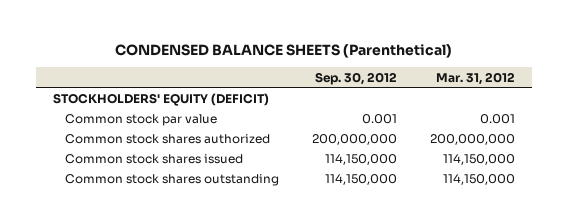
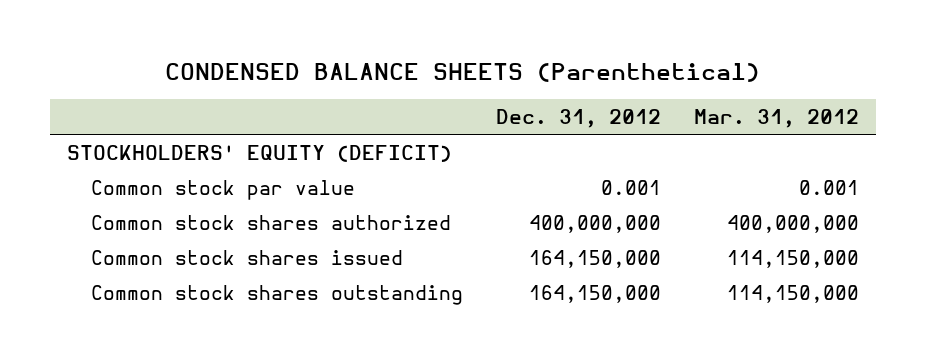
[315,71,398,85] Sep. 30, 2012 -> none
none -> [496,109,662,129] Dec. 31, 2012
[430,133,516,145] 200,000,000 -> [727,214,860,233] 400,000,000

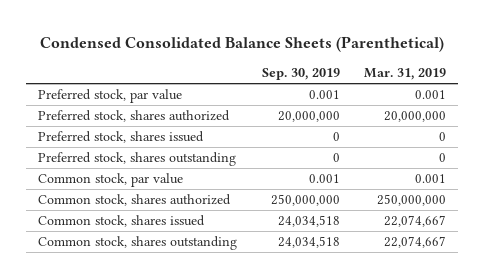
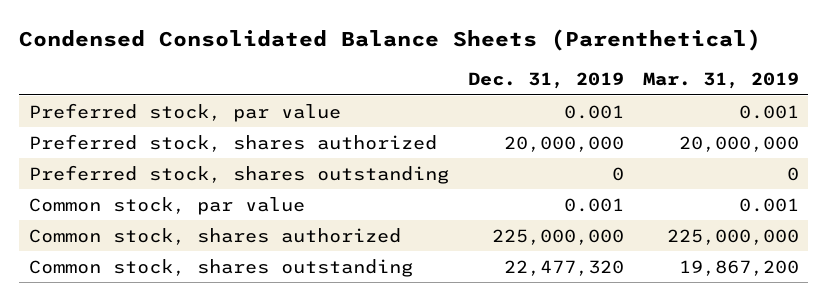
[261,68,340,81] Sep. 30, 2019 -> none
none -> [467,71,624,89] Dec. 31, 2019
[38,131,205,144] Preferred stock, shares issued -> none
[38,215,206,228] Common stock, shares issued -> none
[377,194,447,207] 250,000,000 -> [666,228,799,245] 225,000,000
[384,236,447,249] 22,074,667 -> [678,259,799,276] 19,867,200

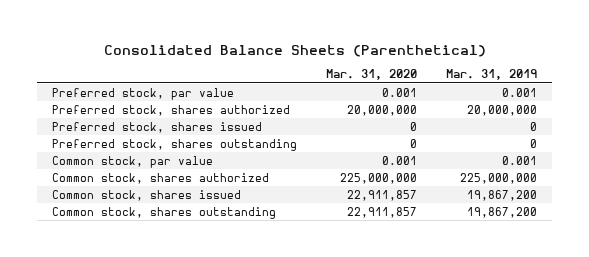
[19,28,762,51] Condensed Consolidated Balance Sheets (Parenthetical) -> [103,44,486,57] Consolidated Balance Sheets (Parenthetical)
[467,71,624,89] Dec. 31, 2019 -> none
none -> [326,69,418,81] Mar. 31, 2020
none -> [52,121,263,133] Preferred stock, shares issued
none -> [52,189,242,201] Common stock, shares issued

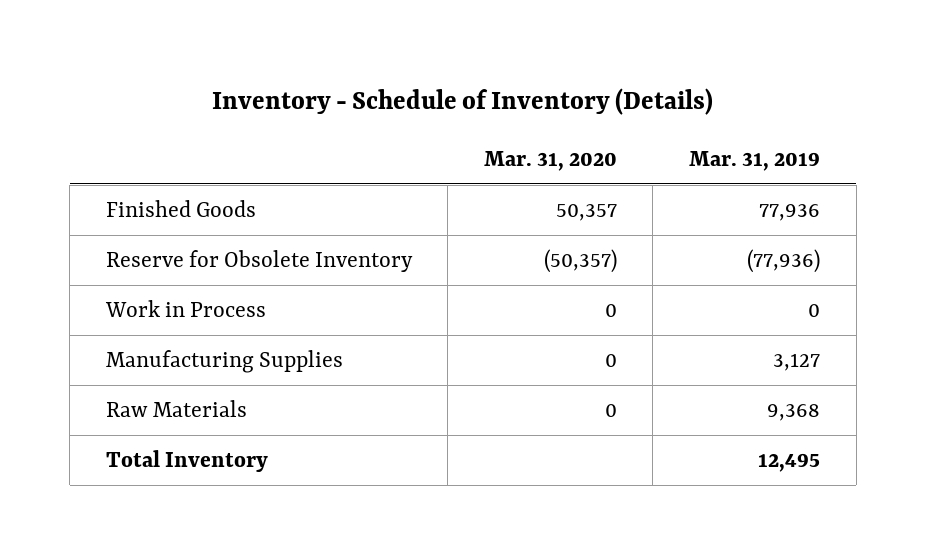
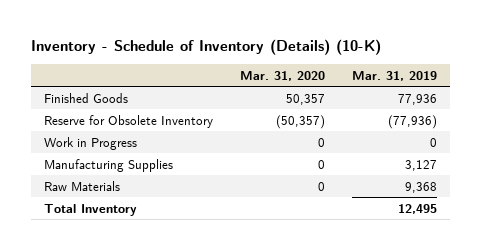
[211,87,713,115] Inventory - Schedule of Inventory (Details) -> [30,39,381,56] Inventory - Schedule of Inventory (Details) (10-K)
[104,300,266,318] Work in Process -> [44,136,138,150] Work in Progress

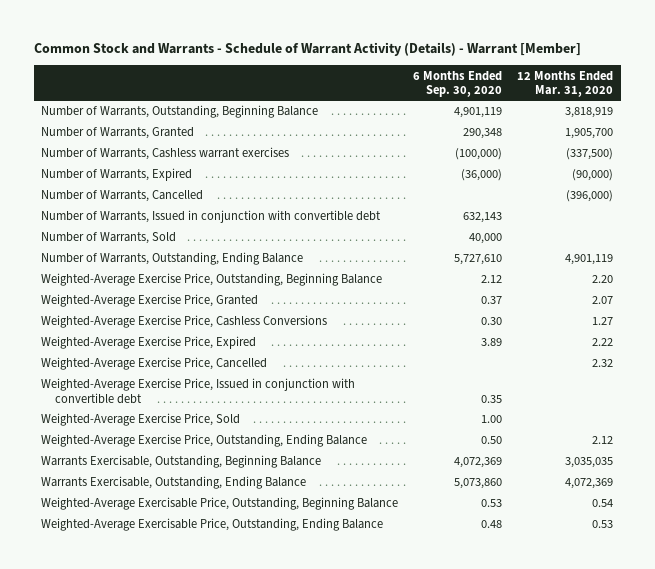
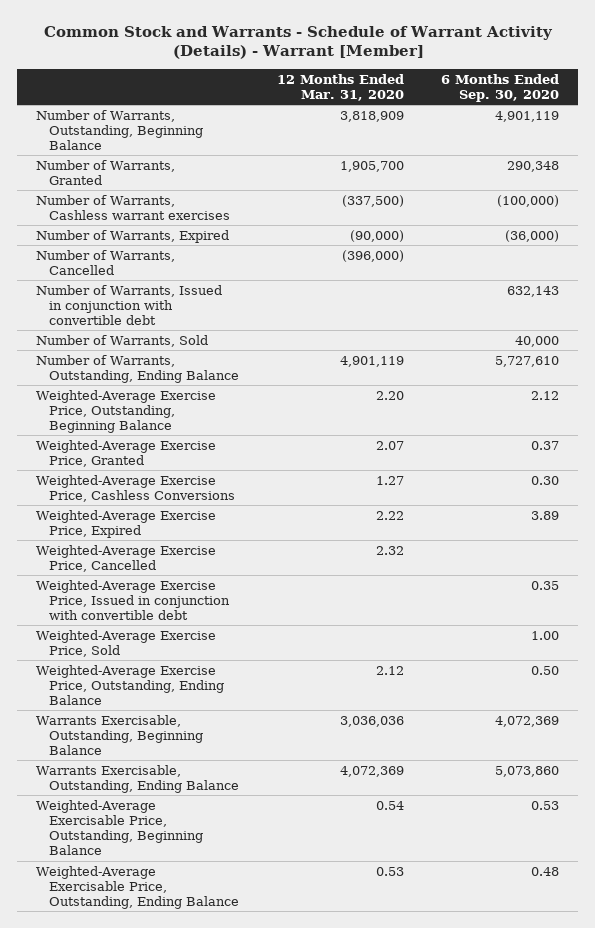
[565,107,614,119] 3,818,919 -> [339,110,404,122] 3,818,909
[565,457,614,469] 3,035,035 -> [339,715,404,727] 3,036,036

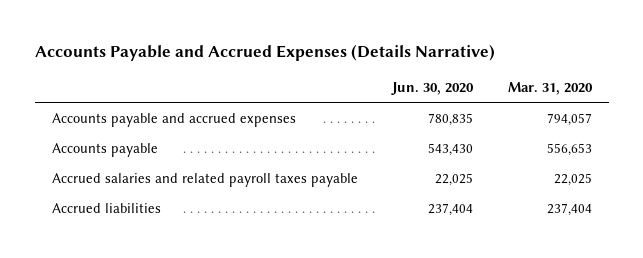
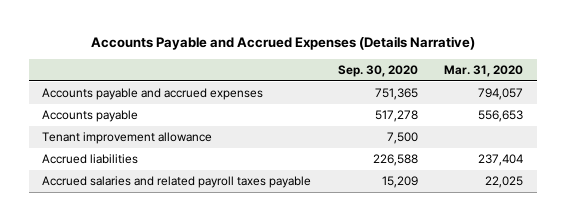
[391,81,475,95] Jun. 30, 2020 -> none
none -> [337,65,418,78] Sep. 30, 2020
none -> [42,132,213,145] Tenant improvement allowance
[51,172,358,187] Accrued salaries and related payroll taxes payable -> [42,176,312,189] Accrued salaries and related payroll taxes payable

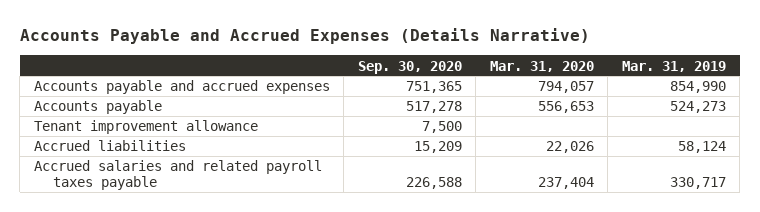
none -> [621,60,726,72] Mar. 31, 2019
[372,154,418,167] 226,588 -> [413,141,462,154] 15,209
[478,154,524,167] 237,404 -> [545,141,594,154] 22,026
[381,176,418,189] 15,209 -> [405,177,462,190] 226,588
[485,176,524,189] 22,025 -> [537,177,594,190] 237,404

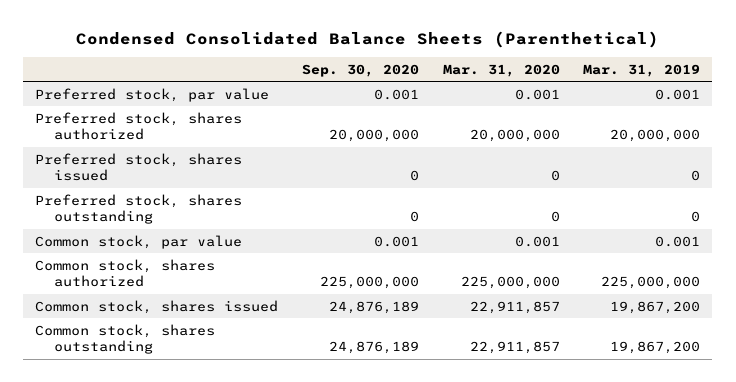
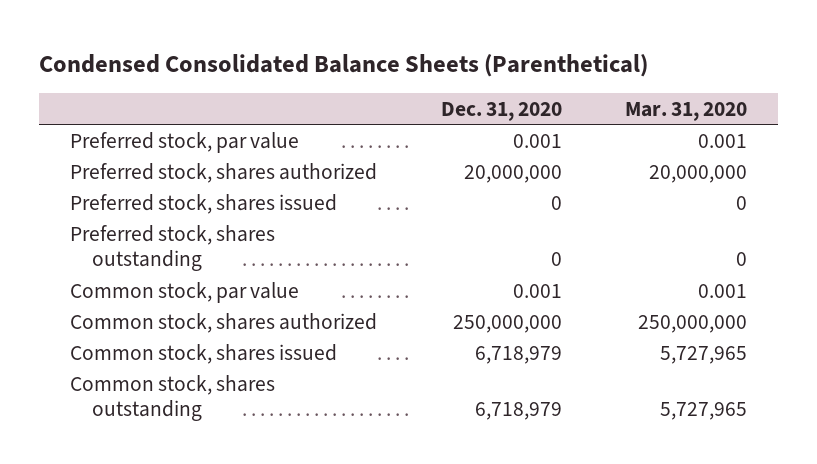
[302,63,420,77] Sep. 30, 2020 -> none
[583,63,701,77] Mar. 31, 2019 -> none
none -> [440,101,562,121] Dec. 31, 2020
[460,276,560,290] 225,000,000 -> [637,314,747,333] 250,000,000
[469,300,560,314] 22,911,857 -> [659,345,747,364] 5,727,965
[469,341,560,355] 22,911,857 -> [659,402,747,421] 5,727,965

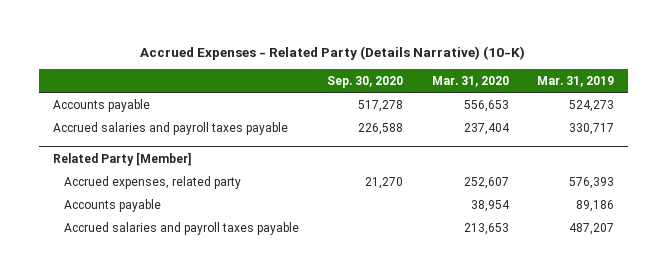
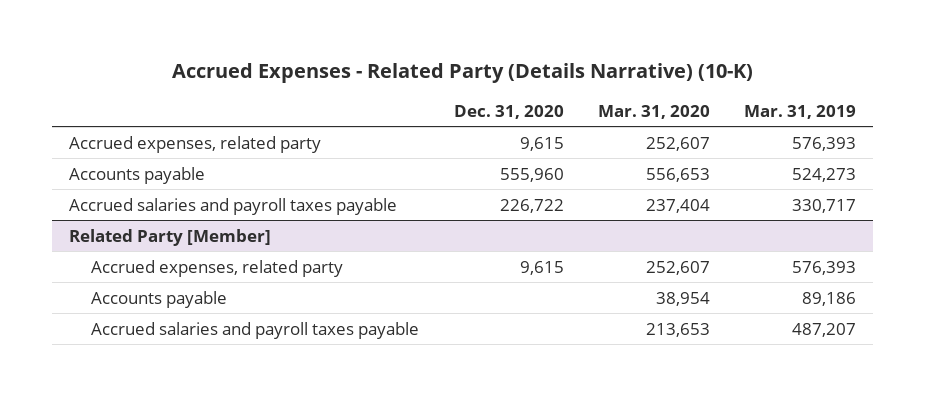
[327,76,404,89] Sep. 30, 2020 -> none
none -> [453,104,564,119] Dec. 31, 2020
none -> [69,135,322,153] Accrued expenses, related party

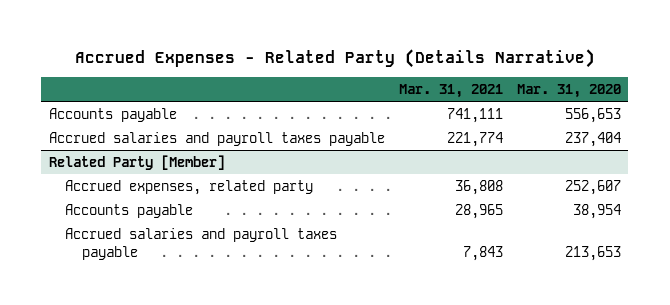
[171,63,753,84] Accrued Expenses - Related Party (Details Narrative) (10-K) -> [74,48,595,68] Accrued Expenses - Related Party (Details Narrative)
[453,104,564,119] Dec. 31, 2020 -> none
[744,104,857,119] Mar. 31, 2019 -> none
none -> [398,83,503,98] Mar. 31, 2021
[69,135,322,153] Accrued expenses, related party -> none

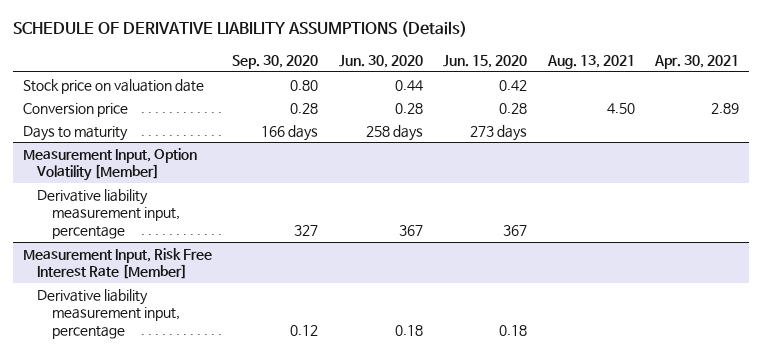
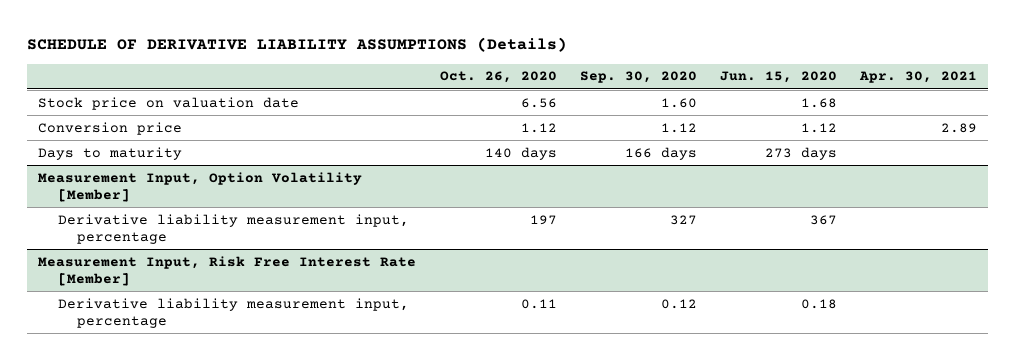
[338,55,423,69] Jun. 30, 2020 -> none
[546,55,635,70] Aug. 13, 2021 -> none
none -> [439,71,557,84] Oct. 26, 2020
[290,79,319,91] 0.80 -> [660,97,697,108] 1.60
[499,79,528,91] 0.42 -> [800,97,837,108] 1.68
[290,102,319,114] 0.28 -> [660,122,697,133] 1.12
[499,102,528,114] 0.28 -> [800,122,837,133] 1.12

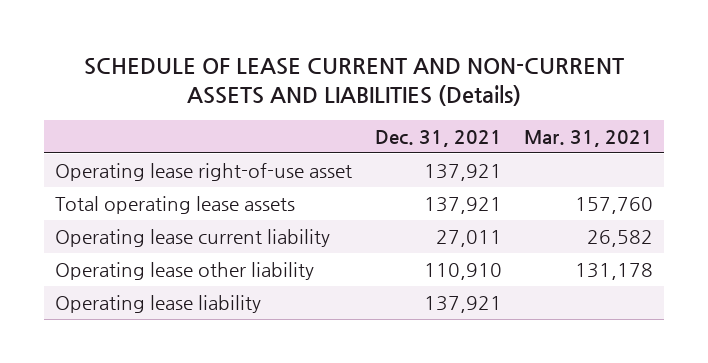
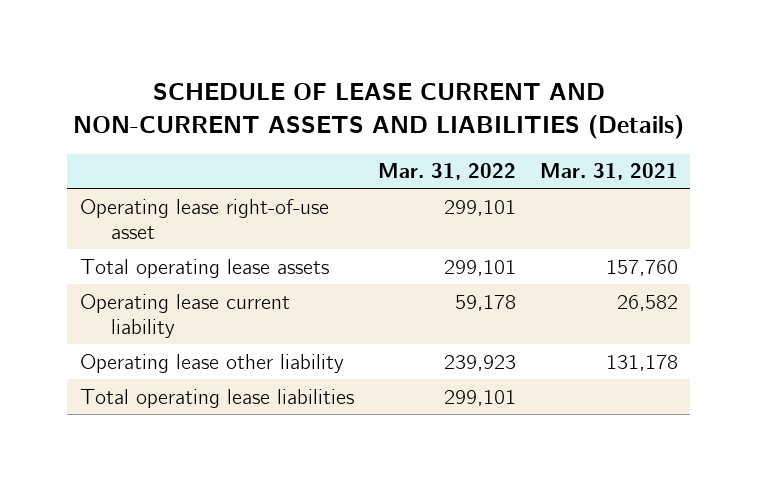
[374,129,502,147] Dec. 31, 2021 -> none
none -> [377,163,516,181] Mar. 31, 2022
[55,294,262,313] Operating lease liability -> [79,388,354,408] Total operating lease liabilities

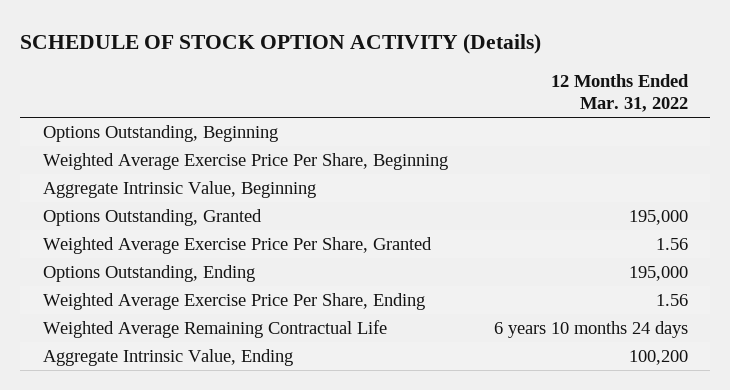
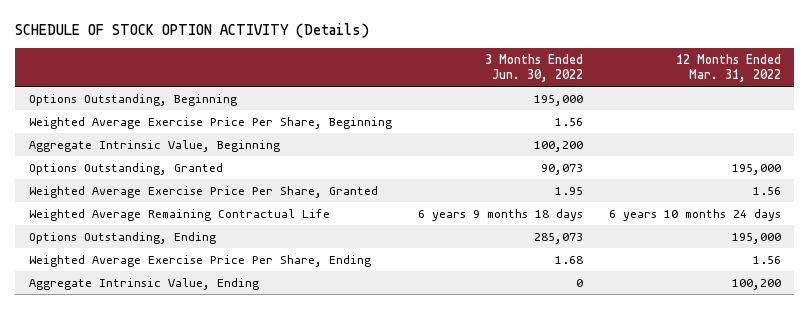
none -> [484,53,583,82] 3 Months Ended Jun. 30, 2022
[42,320,387,339] Weighted Average Remaining Contractual Life -> [28,208,330,221] Weighted Average Remaining Contractual Life

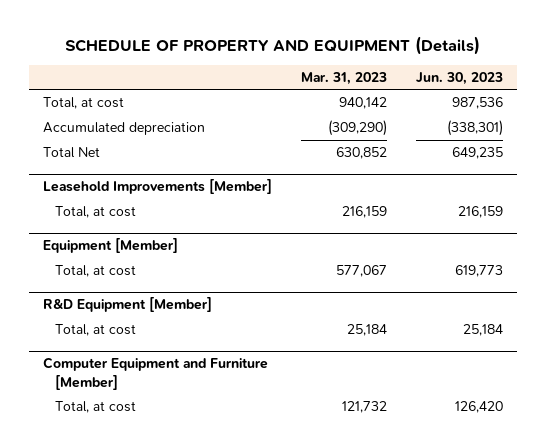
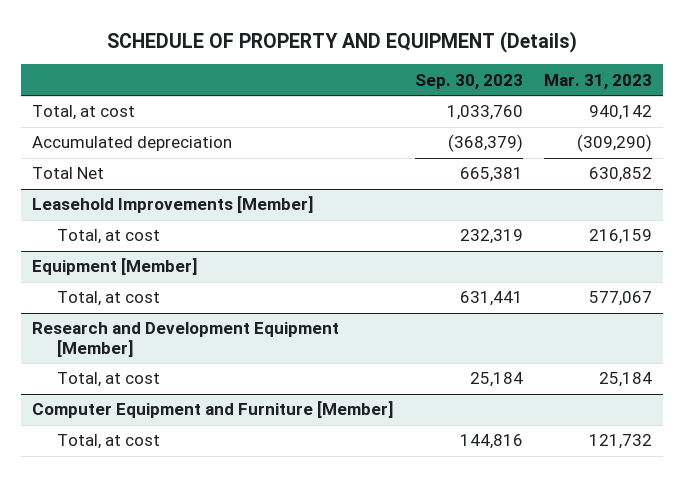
[415,71,503,85] Jun. 30, 2023 -> none
none -> [414,73,523,89] Sep. 30, 2023
[42,297,212,313] R&D Equipment [Member] -> [32,322,340,357] Research and Development Equipment [Member]

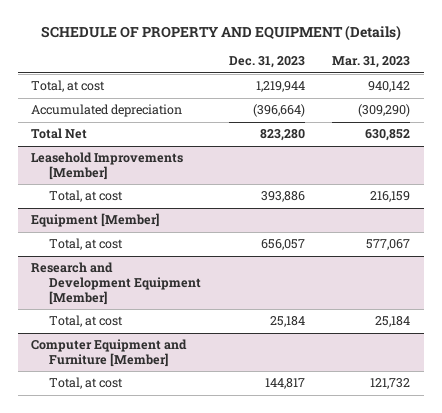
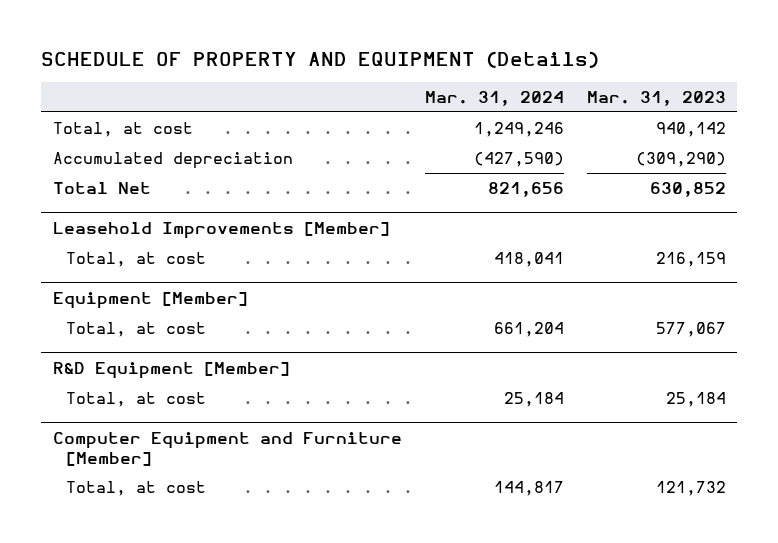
[228,56,305,69] Dec. 31, 2023 -> none
none -> [424,91,564,107] Mar. 31, 2024
[31,262,202,305] Research and Development Equipment [Member] -> [52,361,290,379] R&D Equipment [Member]

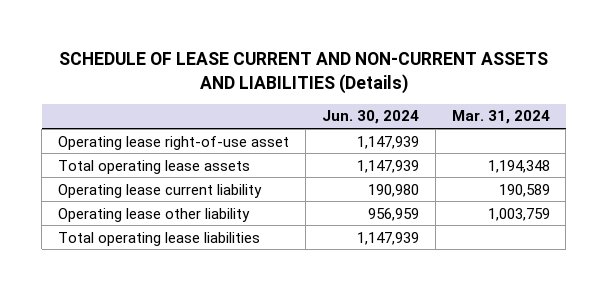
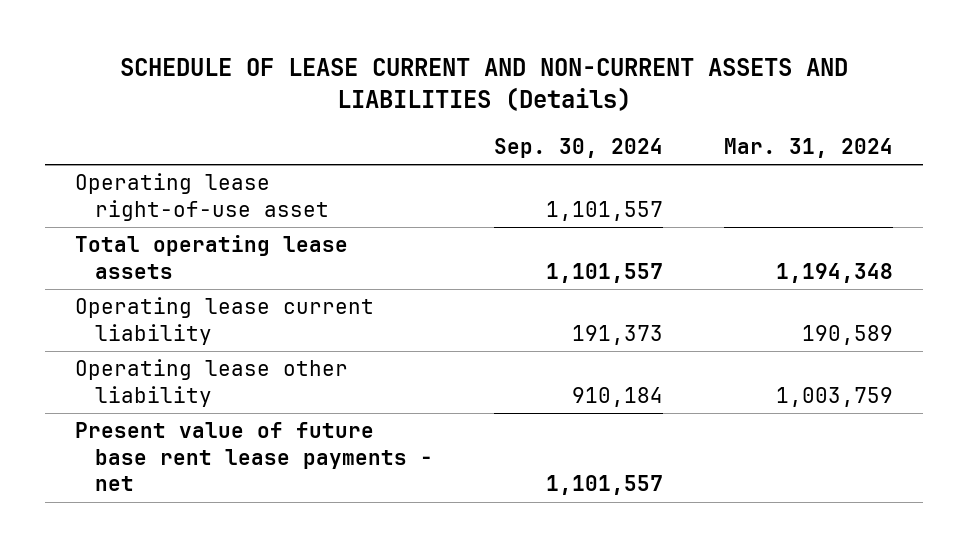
[321,110,419,125] Jun. 30, 2024 -> none
none -> [493,137,663,158] Sep. 30, 2024
[58,231,261,246] Total operating lease liabilities -> [75,422,433,492] Present value of future base rent lease payments - net

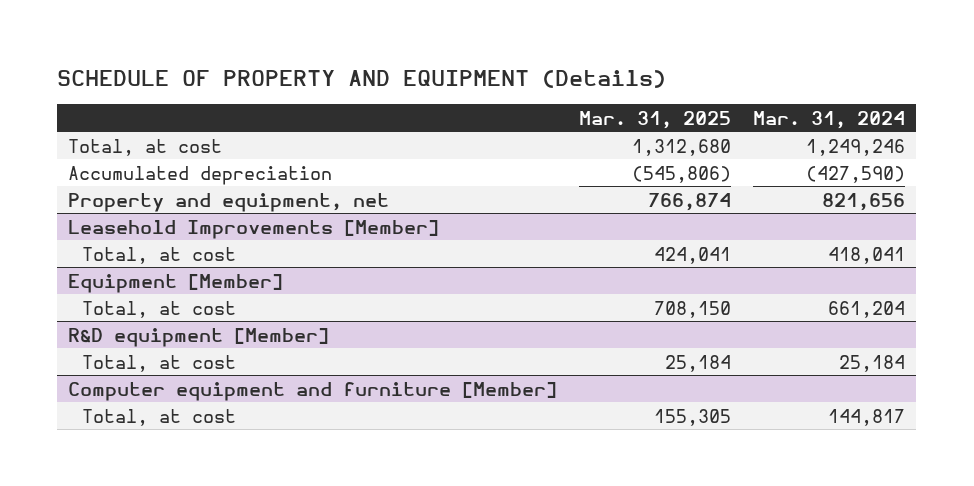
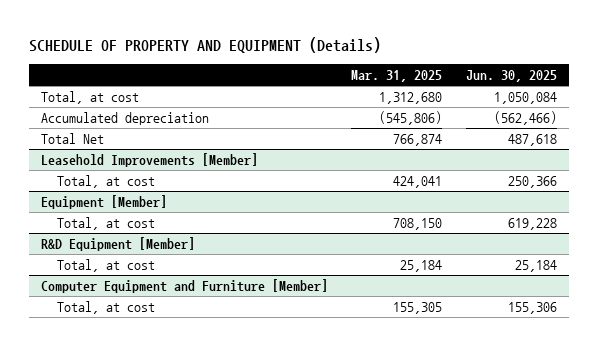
[753,110,906,129] Mar. 31, 2024 -> none
none -> [465,70,557,83] Jun. 30, 2025
[68,192,390,212] Property and equipment, net -> [40,133,104,145] Total Net
[68,327,330,347] R&D equipment [Member] -> [40,237,195,252] R&D Equipment [Member]
[68,381,558,401] Computer equipment and furniture [Member] -> [40,279,328,294] Computer Equipment and Furniture [Member]

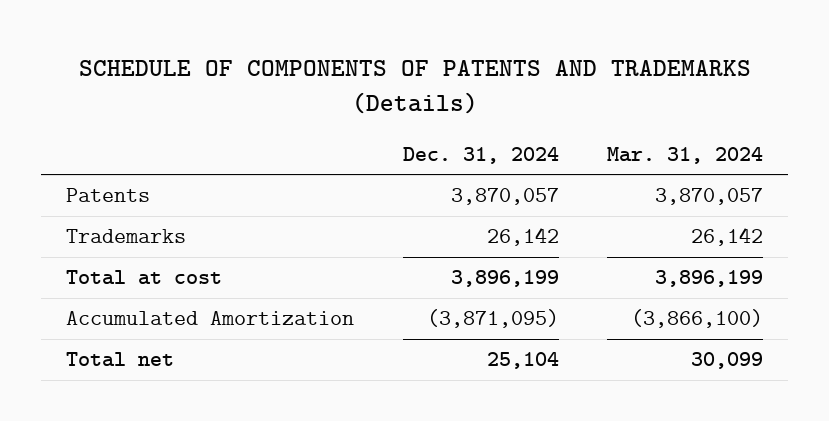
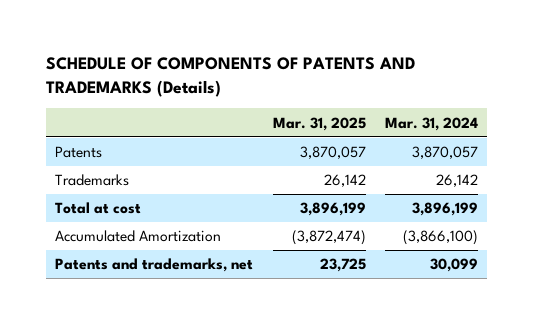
[402,146,559,164] Dec. 31, 2024 -> none
none -> [272,116,366,131] Mar. 31, 2025
[65,352,174,368] Total net -> [55,258,254,273] Patents and trademarks, net

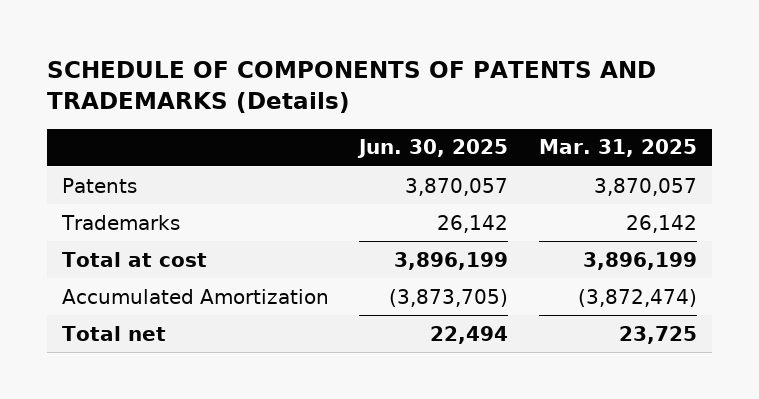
[384,116,478,131] Mar. 31, 2024 -> none
none -> [357,139,509,159] Jun. 30, 2025
[55,258,254,273] Patents and trademarks, net -> [62,325,167,341] Total net

